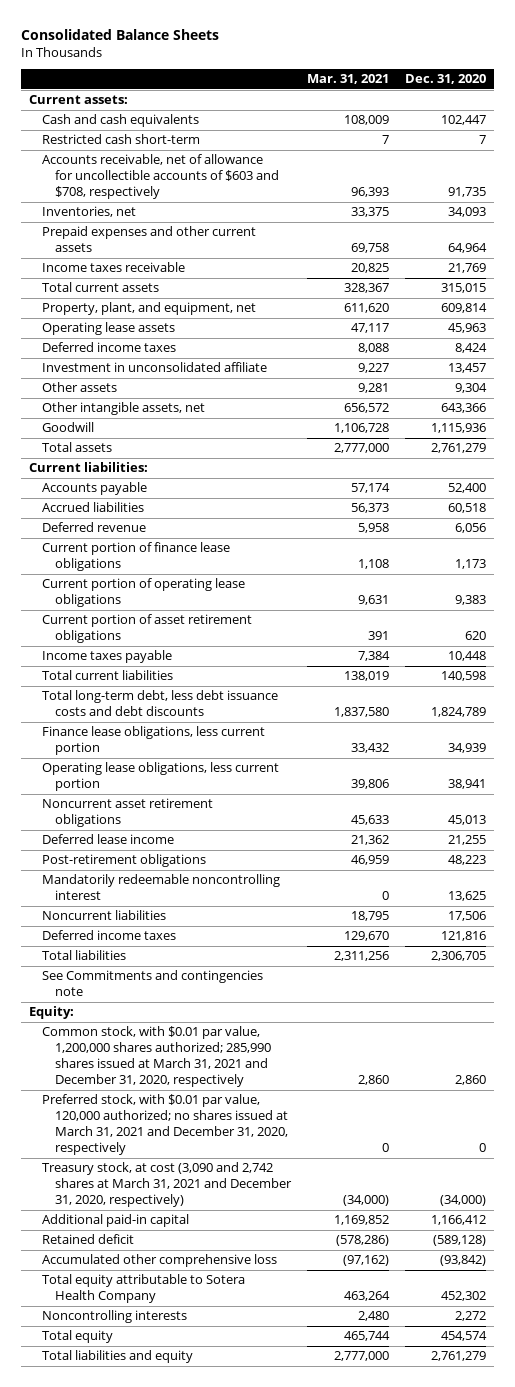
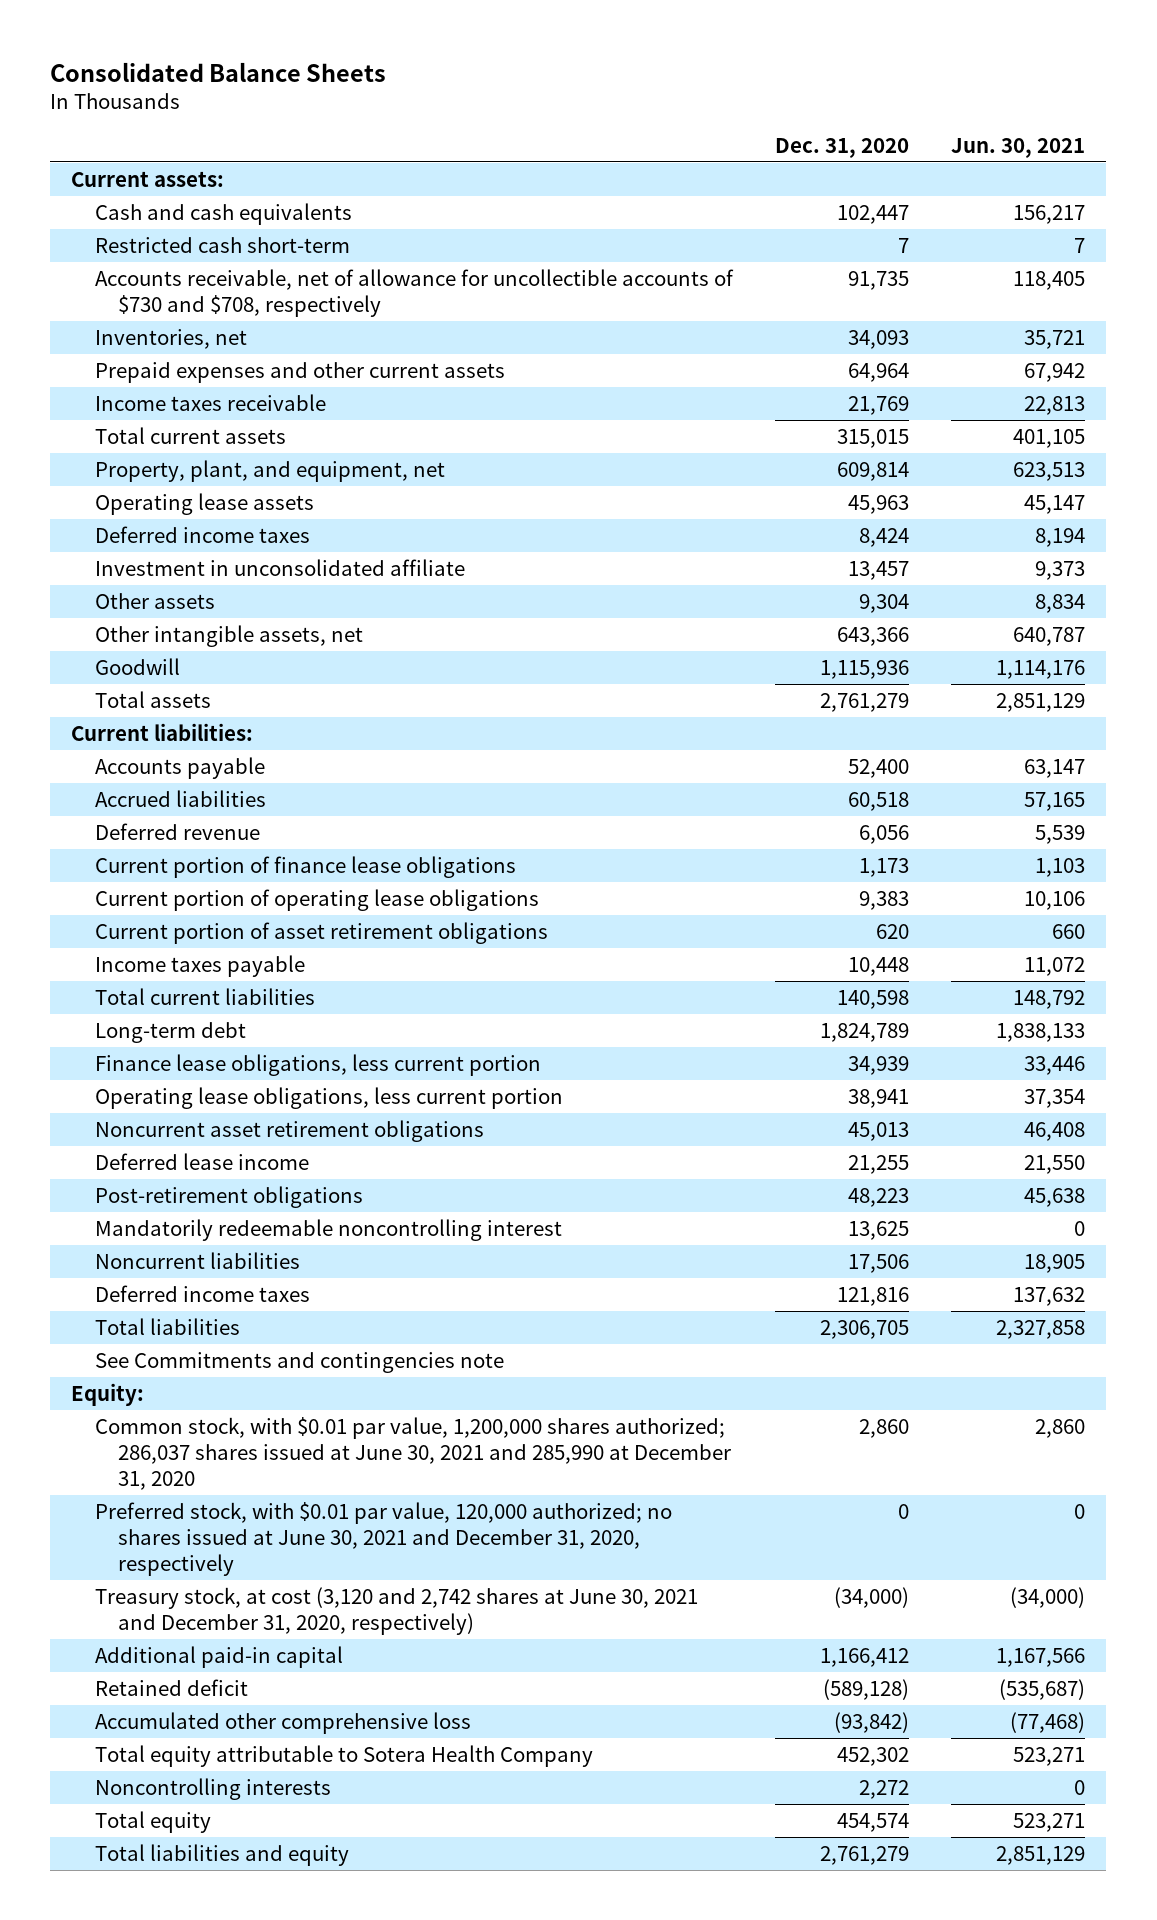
[307,74,390,85] Mar. 31, 2021 -> none
none -> [951,137,1086,158] Jun. 30, 2021
[41,154,279,200] Accounts receivable, net of allowance for uncollectible accounts of $603 and $708, respectively -> [94,268,734,317] Accounts receivable, net of allowance for uncollectible accounts of $730 and $708, respectively
[41,690,278,717] Total long-term debt, less debt issuance costs and debt discounts -> [94,1021,246,1043] Long-term debt
[41,1026,271,1088] Common stock, with $0.01 par value, 1,200,000 shares authorized; 285,990 shares issued at March 31, 2021 and December 31, 2020, respectively -> [94,1416,732,1491] Common stock, with $0.01 par value, 1,200,000 shares authorized; 286,037 shares issued at June 30, 2021 and 285,990 at December 31, 2020
[41,1094,288,1156] Preferred stock, with $0.01 par value, 120,000 authorized; no shares issued at March 31, 2021 and December 31, 2020, respectively -> [94,1501,672,1577] Preferred stock, with $0.01 par value, 120,000 authorized; no shares issued at June 30, 2021 and December 31, 2020, respectively
[41,1162,292,1208] Treasury stock, at cost (3,090 and 2,742 shares at March 31, 2021 and December 31, 2020, respectively) -> [94,1586,698,1635] Treasury stock, at cost (3,120 and 2,742 shares at June 30, 2021 and December 31, 2020, respectively)

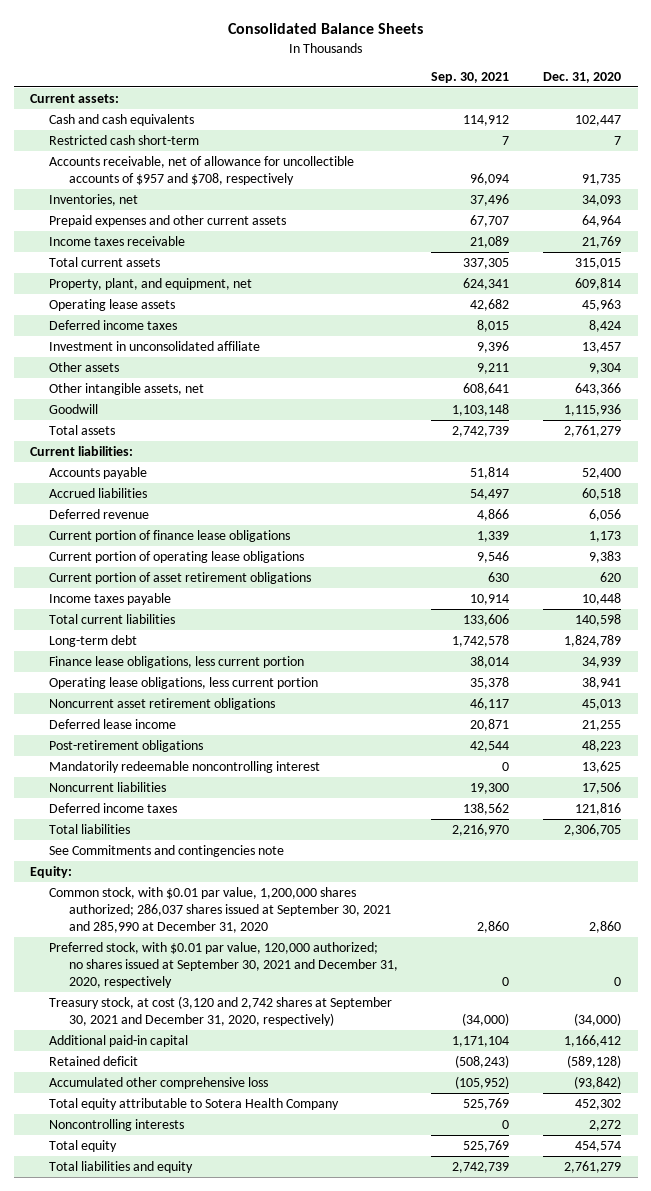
[951,137,1086,158] Jun. 30, 2021 -> none
none -> [431,71,510,83] Sep. 30, 2021
[94,268,734,317] Accounts receivable, net of allowance for uncollectible accounts of $730 and $708, respectively -> [49,155,355,185] Accounts receivable, net of allowance for uncollectible accounts of $957 and $708, respectively
[94,1416,732,1491] Common stock, with $0.01 par value, 1,200,000 shares authorized; 286,037 shares issued at June 30, 2021 and 285,990 at December 31, 2020 -> [49,886,391,933] Common stock, with $0.01 par value, 1,200,000 shares authorized; 286,037 shares issued at September 30, 2021 and 285,990 at December 31, 2020
[94,1501,672,1577] Preferred stock, with $0.01 par value, 120,000 authorized; no shares issued at June 30, 2021 and December 31, 2020, respectively -> [49,941,398,988] Preferred stock, with $0.01 par value, 120,000 authorized; no shares issued at September 30, 2021 and December 31, 2020, respectively
[94,1586,698,1635] Treasury stock, at cost (3,120 and 2,742 shares at June 30, 2021 and December 31, 2020, respectively) -> [49,995,393,1026] Treasury stock, at cost (3,120 and 2,742 shares at September 30, 2021 and December 31, 2020, respectively)

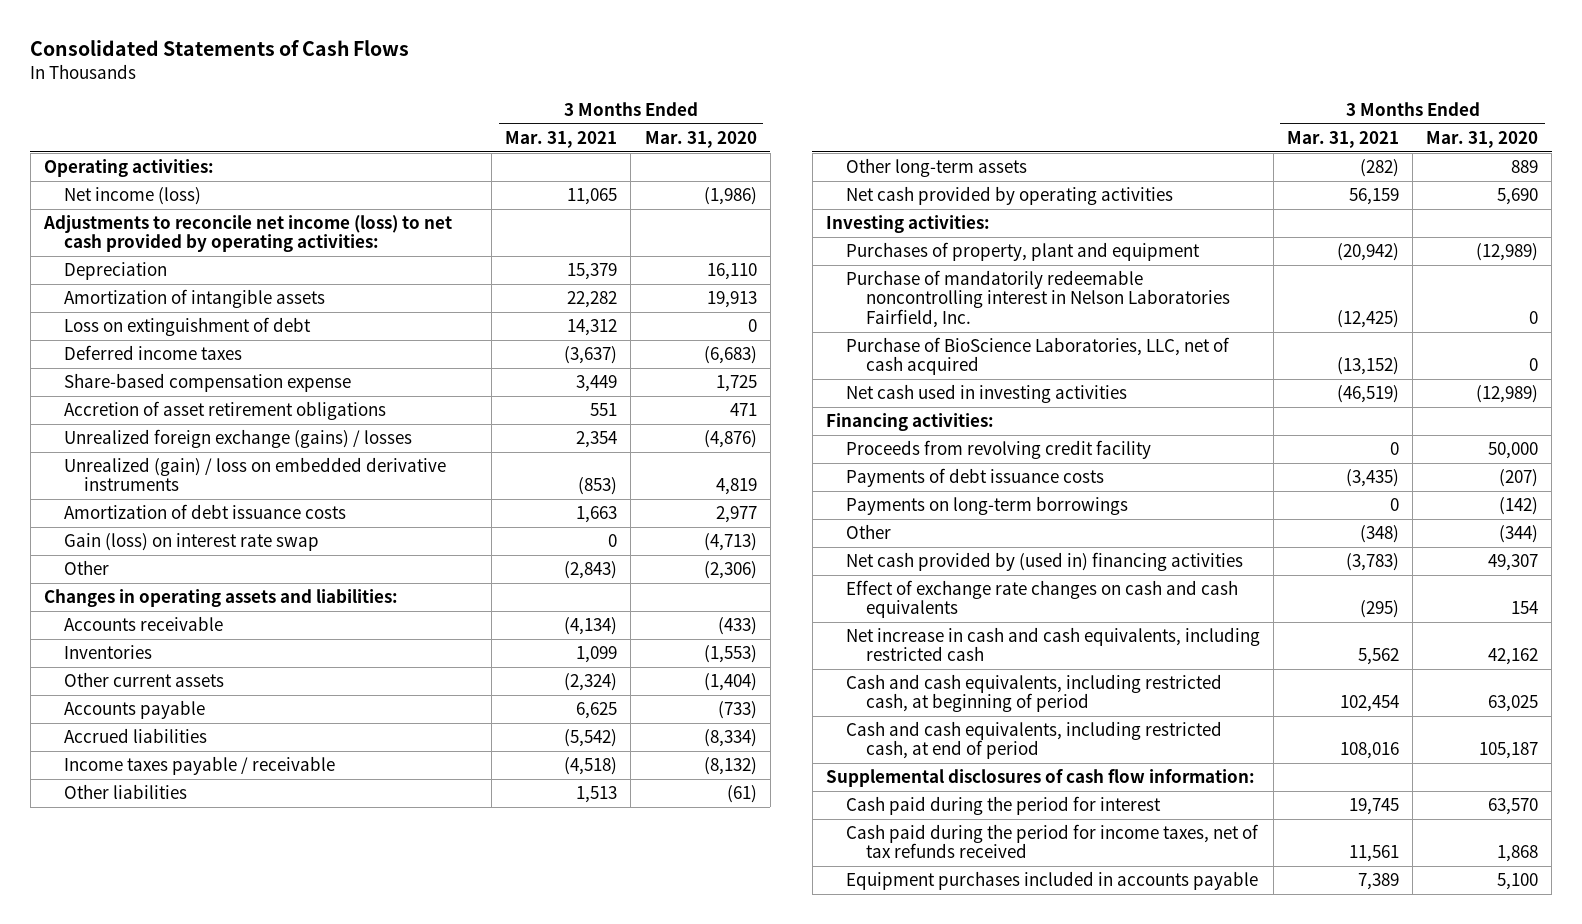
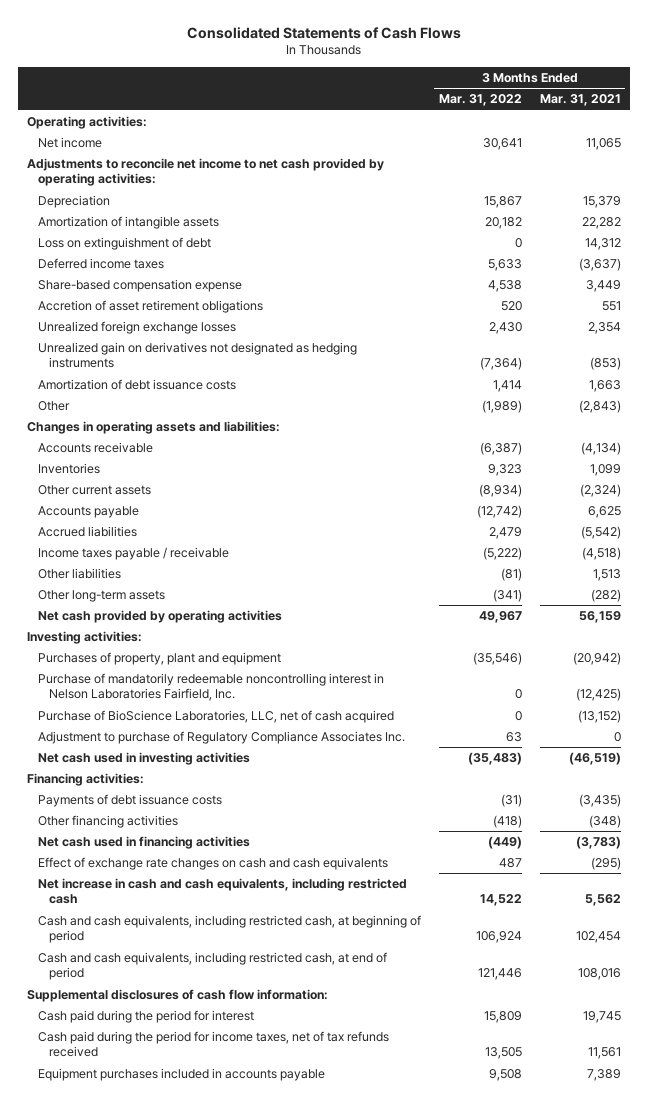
[644,130,757,148] Mar. 31, 2020 -> none
none -> [438,94,522,107] Mar. 31, 2022
[64,187,202,206] Net income (loss) -> [37,137,102,149] Net income
[42,215,452,253] Adjustments to reconcile net income (loss) to net cash provided by operating activities: -> [27,158,385,187] Adjustments to reconcile net income to net cash provided by operating activities:
[64,429,413,449] Unrealized foreign exchange (gains) / losses -> [37,321,236,335] Unrealized foreign exchange losses
[64,457,447,492] Unrealized (gain) / loss on embedded derivative instruments -> [37,342,357,369] Unrealized gain on derivatives not designated as hedging instruments
[64,533,320,552] Gain (loss) on interest rate swap -> none
none -> [37,731,405,745] Adjustment to purchase of Regulatory Compliance Associates Inc.
[846,440,1152,460] Proceeds from revolving credit facility -> none
[846,496,1129,516] Payments on long-term borrowings -> none
[846,524,892,540] Other -> [37,815,178,829] Other financing activities
[846,552,1244,572] Net cash provided by (used in) financing activities -> [37,836,250,850] Net cash used in financing activities

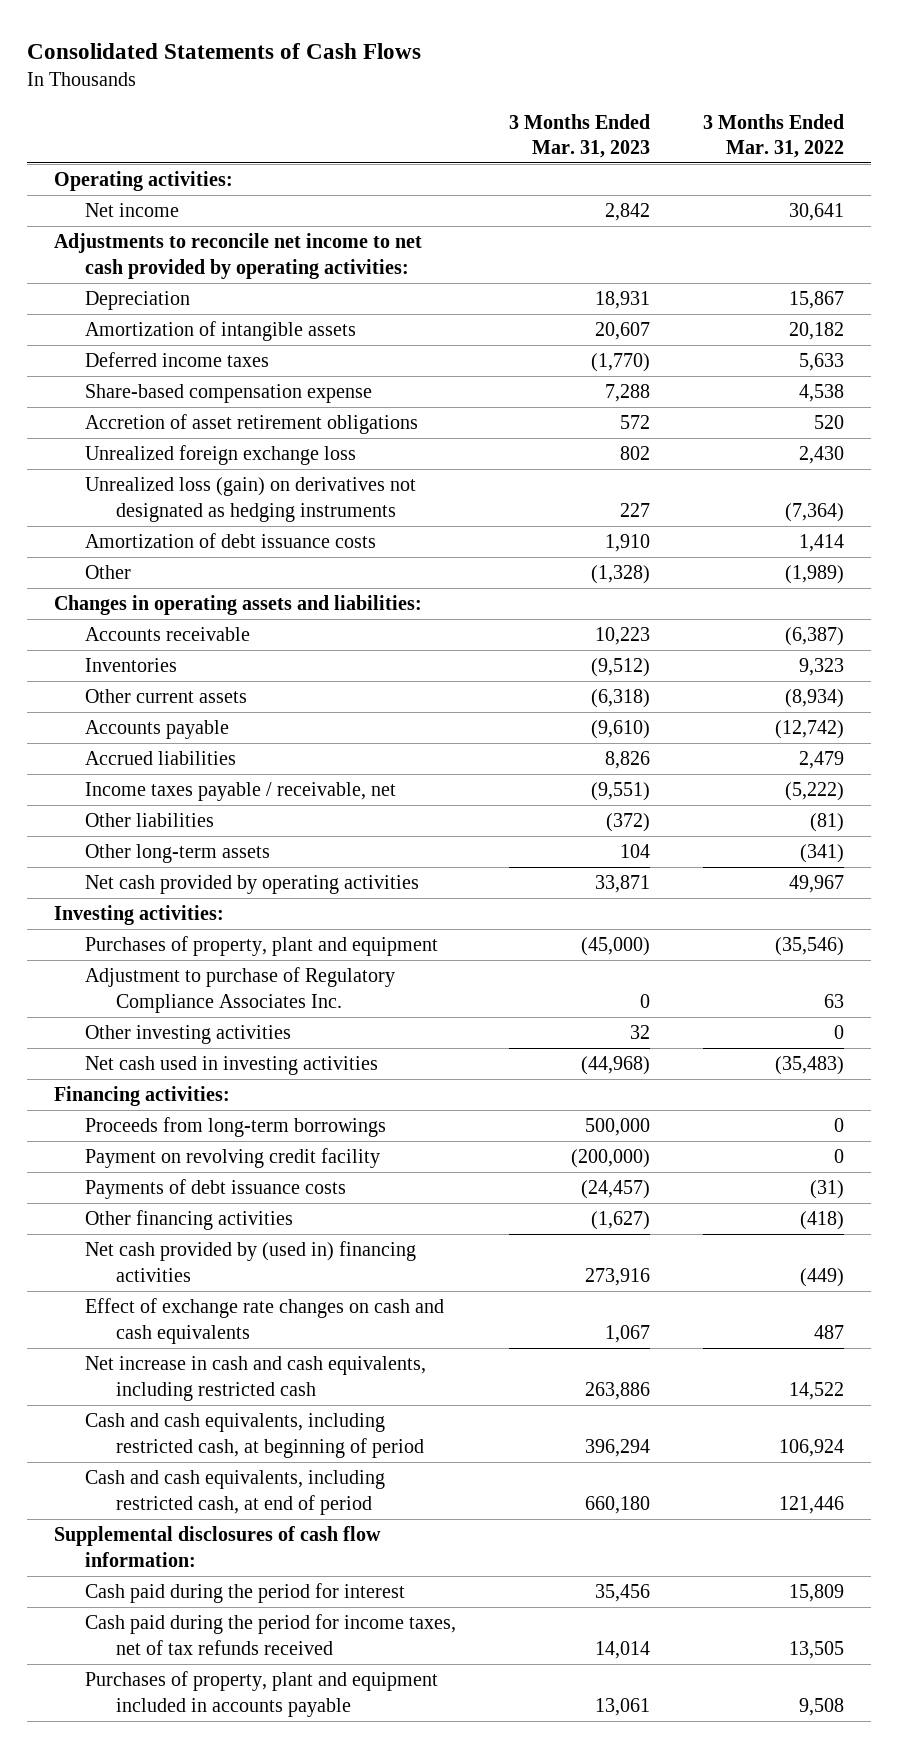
[539,94,621,107] Mar. 31, 2021 -> none
none -> [509,113,651,158] 3 Months Ended Mar. 31, 2023
[37,237,211,251] Loss on extinguishment of debt -> none
[37,321,236,335] Unrealized foreign exchange losses -> [85,445,357,466] Unrealized foreign exchange loss
[37,342,357,369] Unrealized gain on derivatives not designated as hedging instruments -> [85,477,417,522] Unrealized loss (gain) on derivatives not designated as hedging instruments
[37,547,229,561] Income taxes payable / receivable -> [85,782,397,802] Income taxes payable / receivable, net
[37,673,384,702] Purchase of mandatorily redeemable noncontrolling interest in Nelson Laboratories Fairfield, Inc. -> none
[37,710,394,724] Purchase of BioScience Laboratories, LLC, net of cash acquired -> none
none -> [85,1025,292,1045] Other investing activities
none -> [85,1117,387,1138] Proceeds from long-term borrowings
none -> [85,1148,381,1169] Payment on revolving credit facility
[37,836,250,850] Net cash used in financing activities -> [85,1241,417,1282] Net cash provided by (used in) financing activities
[37,1068,325,1082] Equipment purchases included in accounts payable -> [85,1671,439,1717] Purchases of property, plant and equipment included in accounts payable

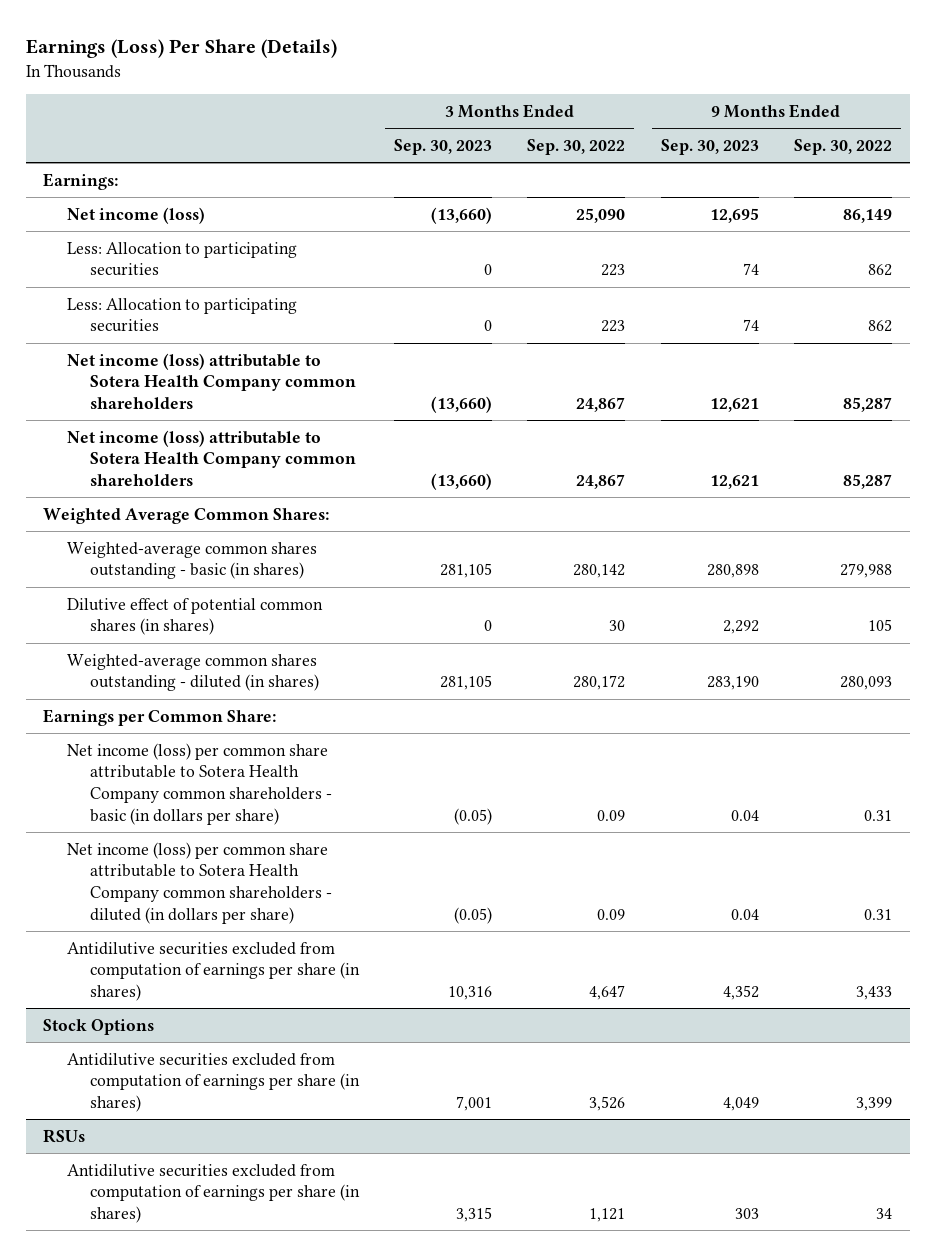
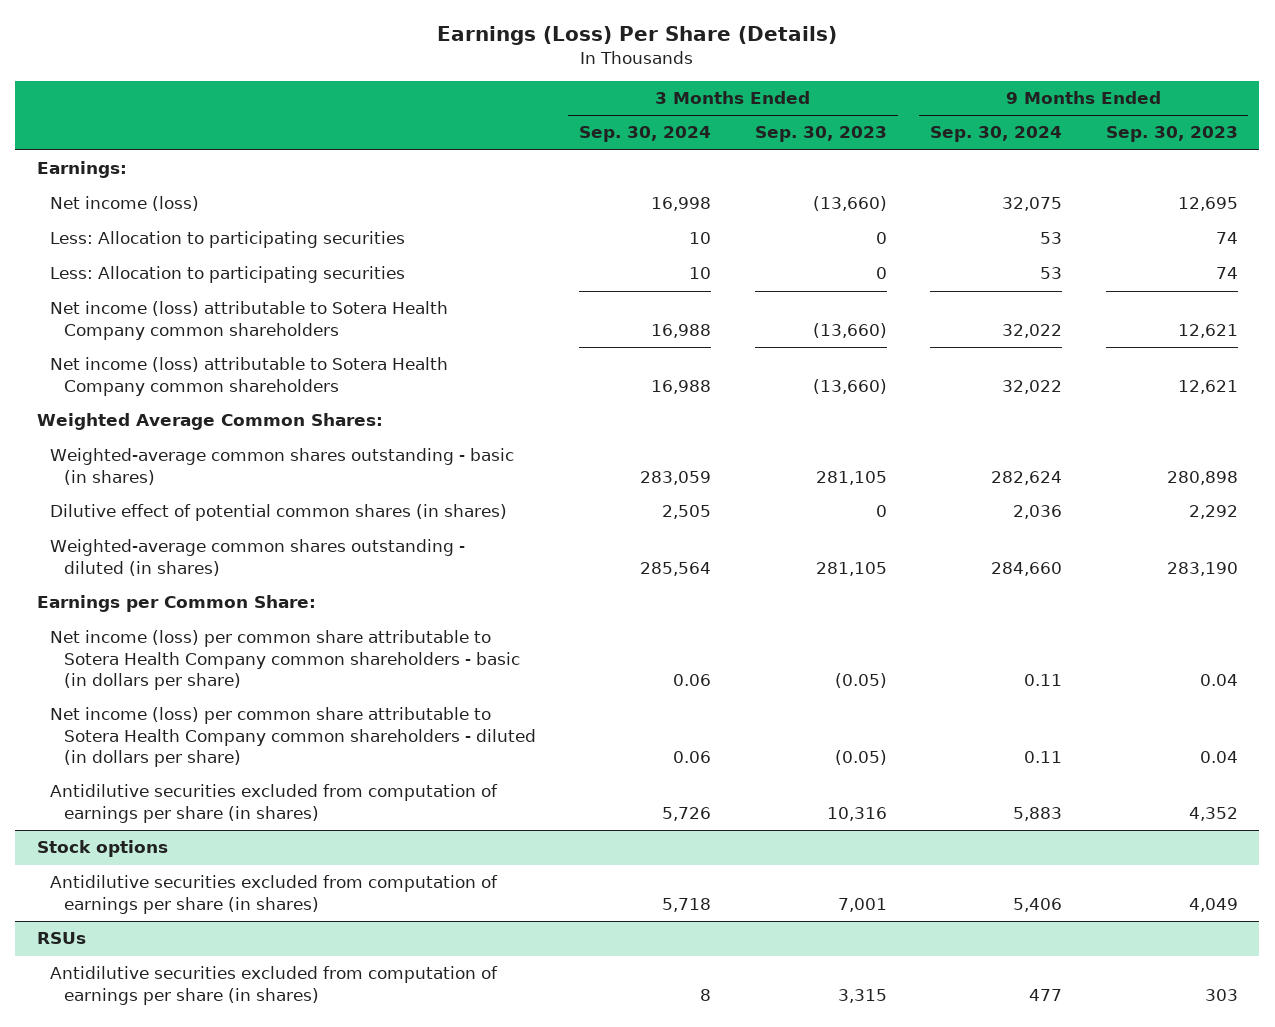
[527,138,626,155] Sep. 30, 2022 -> none
[793,138,892,155] Sep. 30, 2022 -> none
none -> [579,126,712,143] Sep. 30, 2024
none -> [930,126,1063,143] Sep. 30, 2024
[43,1018,155,1035] Stock Options -> [36,840,168,858] Stock options

